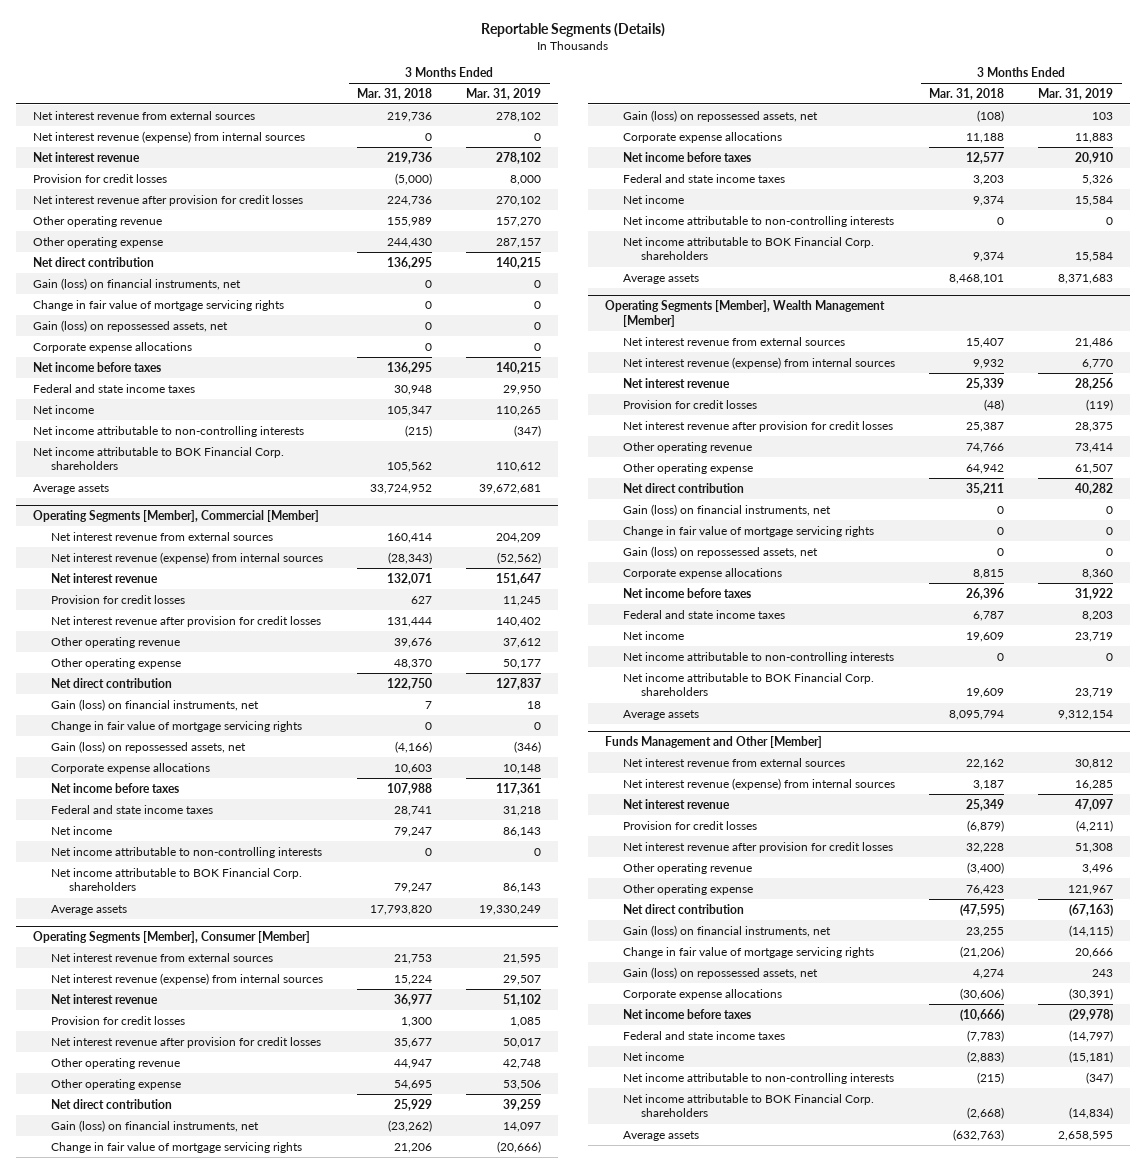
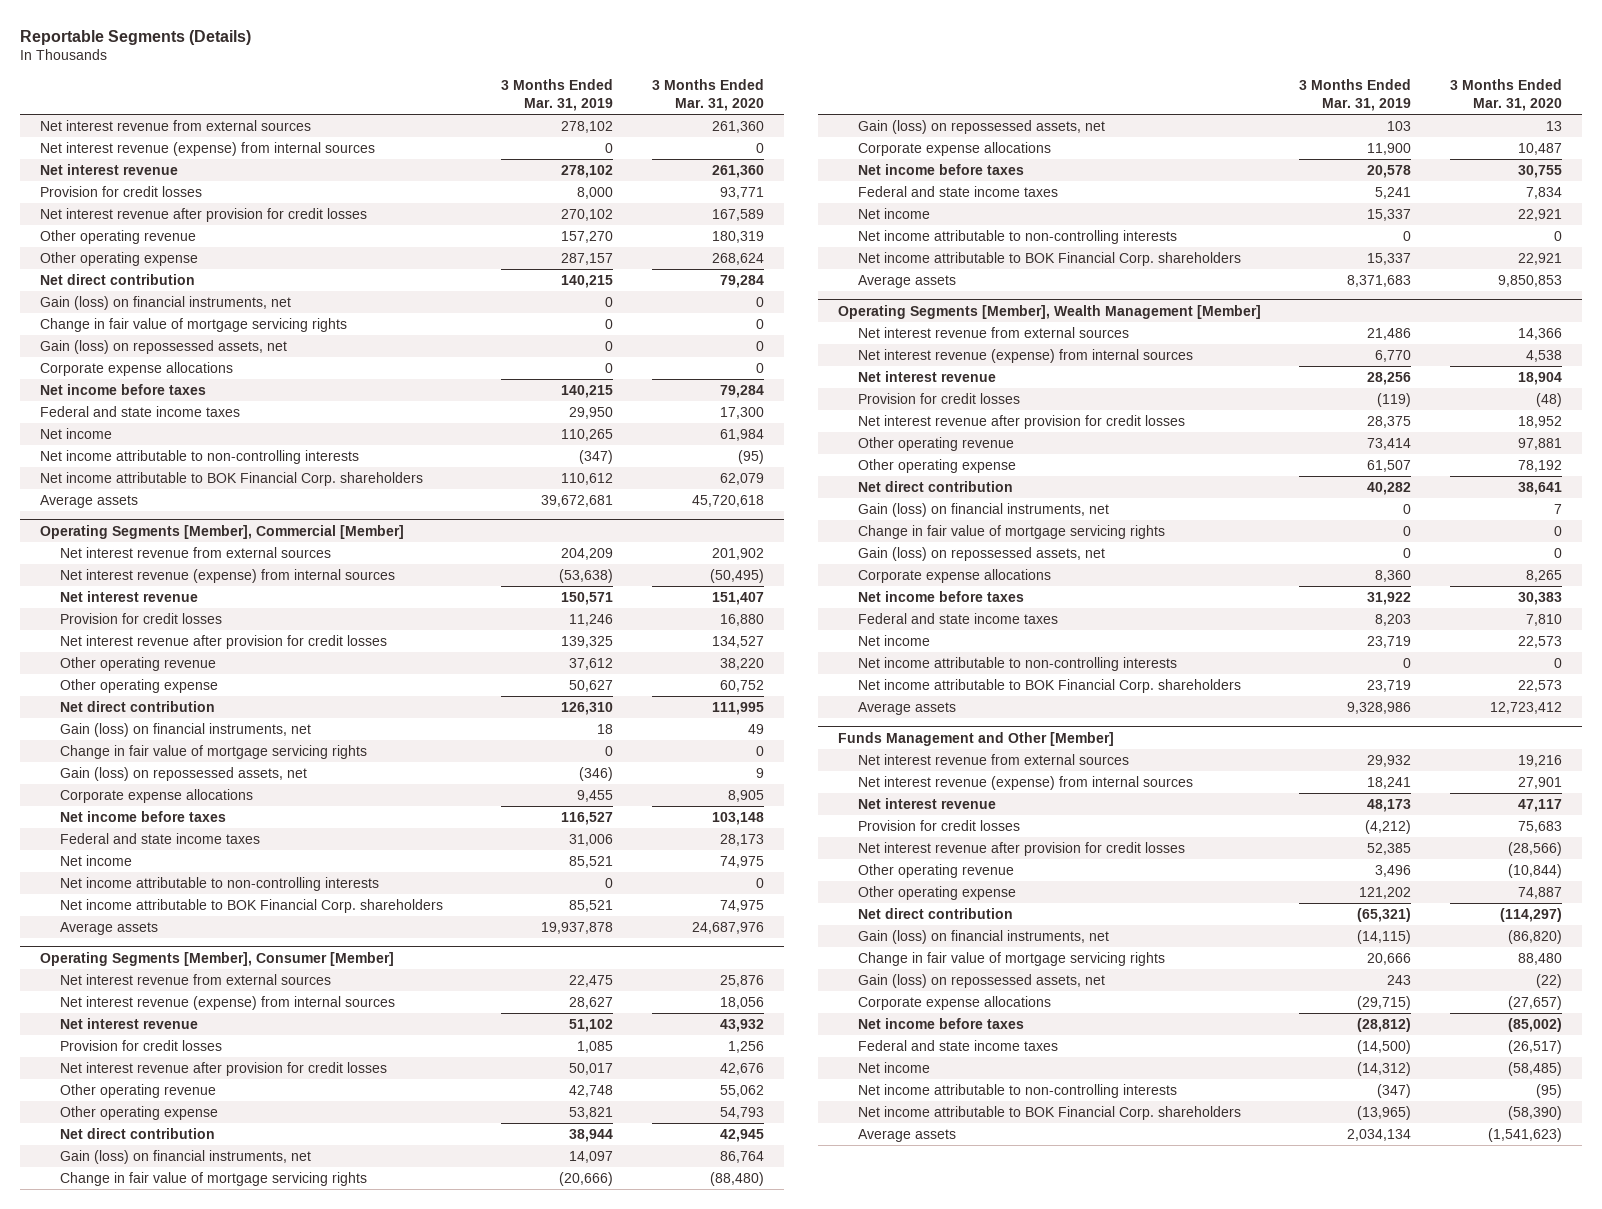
[357,87,433,100] Mar. 31, 2018 -> none
none -> [652,79,765,111] 3 Months Ended Mar. 31, 2020
[497,551,542,564] (52,562) -> [559,568,614,583] (53,638)
[496,572,542,585] 151,647 -> [561,591,614,605] 150,571
[503,595,542,606] 11,245 -> [569,613,614,626] 11,246
[496,616,542,627] 140,402 -> [561,635,614,648] 139,325
[503,658,542,669] 50,177 -> [569,679,614,692] 50,627
[496,677,542,690] 127,837 -> [561,701,614,715] 126,310
[503,763,542,774] 10,148 -> [577,789,614,802] 9,455
[496,782,542,795] 117,361 -> [561,811,614,825] 116,527
[503,805,542,816] 31,218 -> [569,833,614,846] 31,006
[503,826,542,837] 86,143 -> [569,855,614,868] 85,521
[503,883,542,894] 86,143 -> [569,899,614,912] 85,521
[479,904,542,915] 19,330,249 -> [541,921,614,934] 19,937,878
[503,953,542,964] 21,595 -> [569,974,614,987] 22,475
[503,974,542,985] 29,507 -> [569,996,614,1009] 28,627
[503,1079,542,1090] 53,506 -> [569,1106,614,1119] 53,821
[503,1098,542,1111] 39,259 -> [569,1128,614,1142] 38,944
[1075,132,1114,143] 11,883 -> [1367,142,1412,155] 11,900
[1075,151,1114,164] 20,910 -> [1367,164,1412,178] 20,578
[1082,174,1114,185] 5,326 -> [1375,186,1412,199] 5,241
[1075,195,1114,206] 15,584 -> [1367,208,1412,221] 15,337
[1075,252,1114,263] 15,584 -> [1367,252,1412,265] 15,337
[1058,709,1114,720] 9,312,154 -> [1347,701,1412,714] 9,328,986
[1075,758,1114,769] 30,812 -> [1367,754,1412,767] 29,932
[1075,779,1114,790] 16,285 -> [1367,776,1412,789] 18,241
[1075,798,1114,811] 47,097 -> [1367,798,1412,812] 48,173
[1076,819,1114,832] (4,211) -> [1365,819,1412,834] (4,212)
[1075,842,1114,853] 51,308 -> [1367,842,1412,855] 52,385
[1068,884,1114,895] 121,967 -> [1359,886,1412,899] 121,202
[1069,903,1114,916] (67,163) -> [1357,907,1412,922] (65,321)
[1069,987,1114,1000] (30,391) -> [1357,995,1412,1010] (29,715)
[1069,1008,1114,1021] (29,978) -> [1357,1017,1412,1032] (28,812)
[1069,1029,1114,1042] (14,797) -> [1357,1039,1412,1054] (14,500)
[1069,1050,1114,1063] (15,181) -> [1357,1061,1412,1076] (14,312)
[1069,1107,1114,1120] (14,834) -> [1357,1105,1412,1120] (13,965)
[1058,1130,1114,1141] 2,658,595 -> [1347,1128,1412,1141] 2,034,134

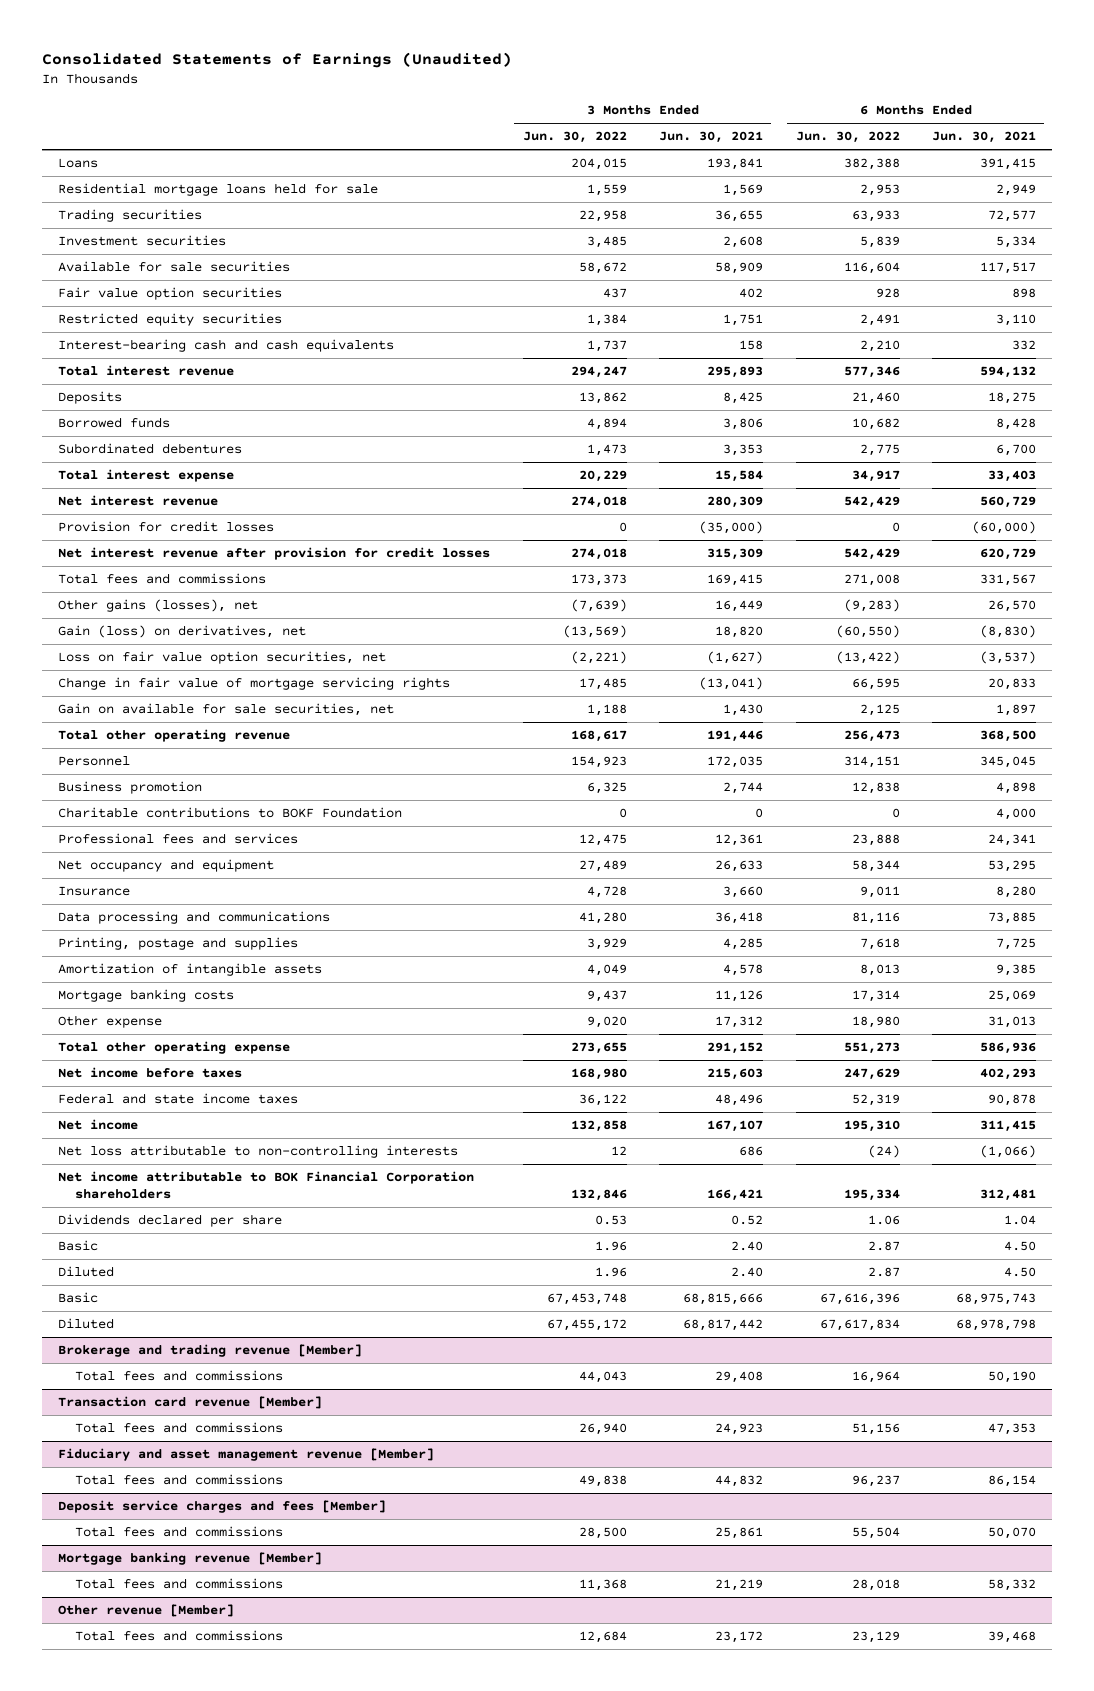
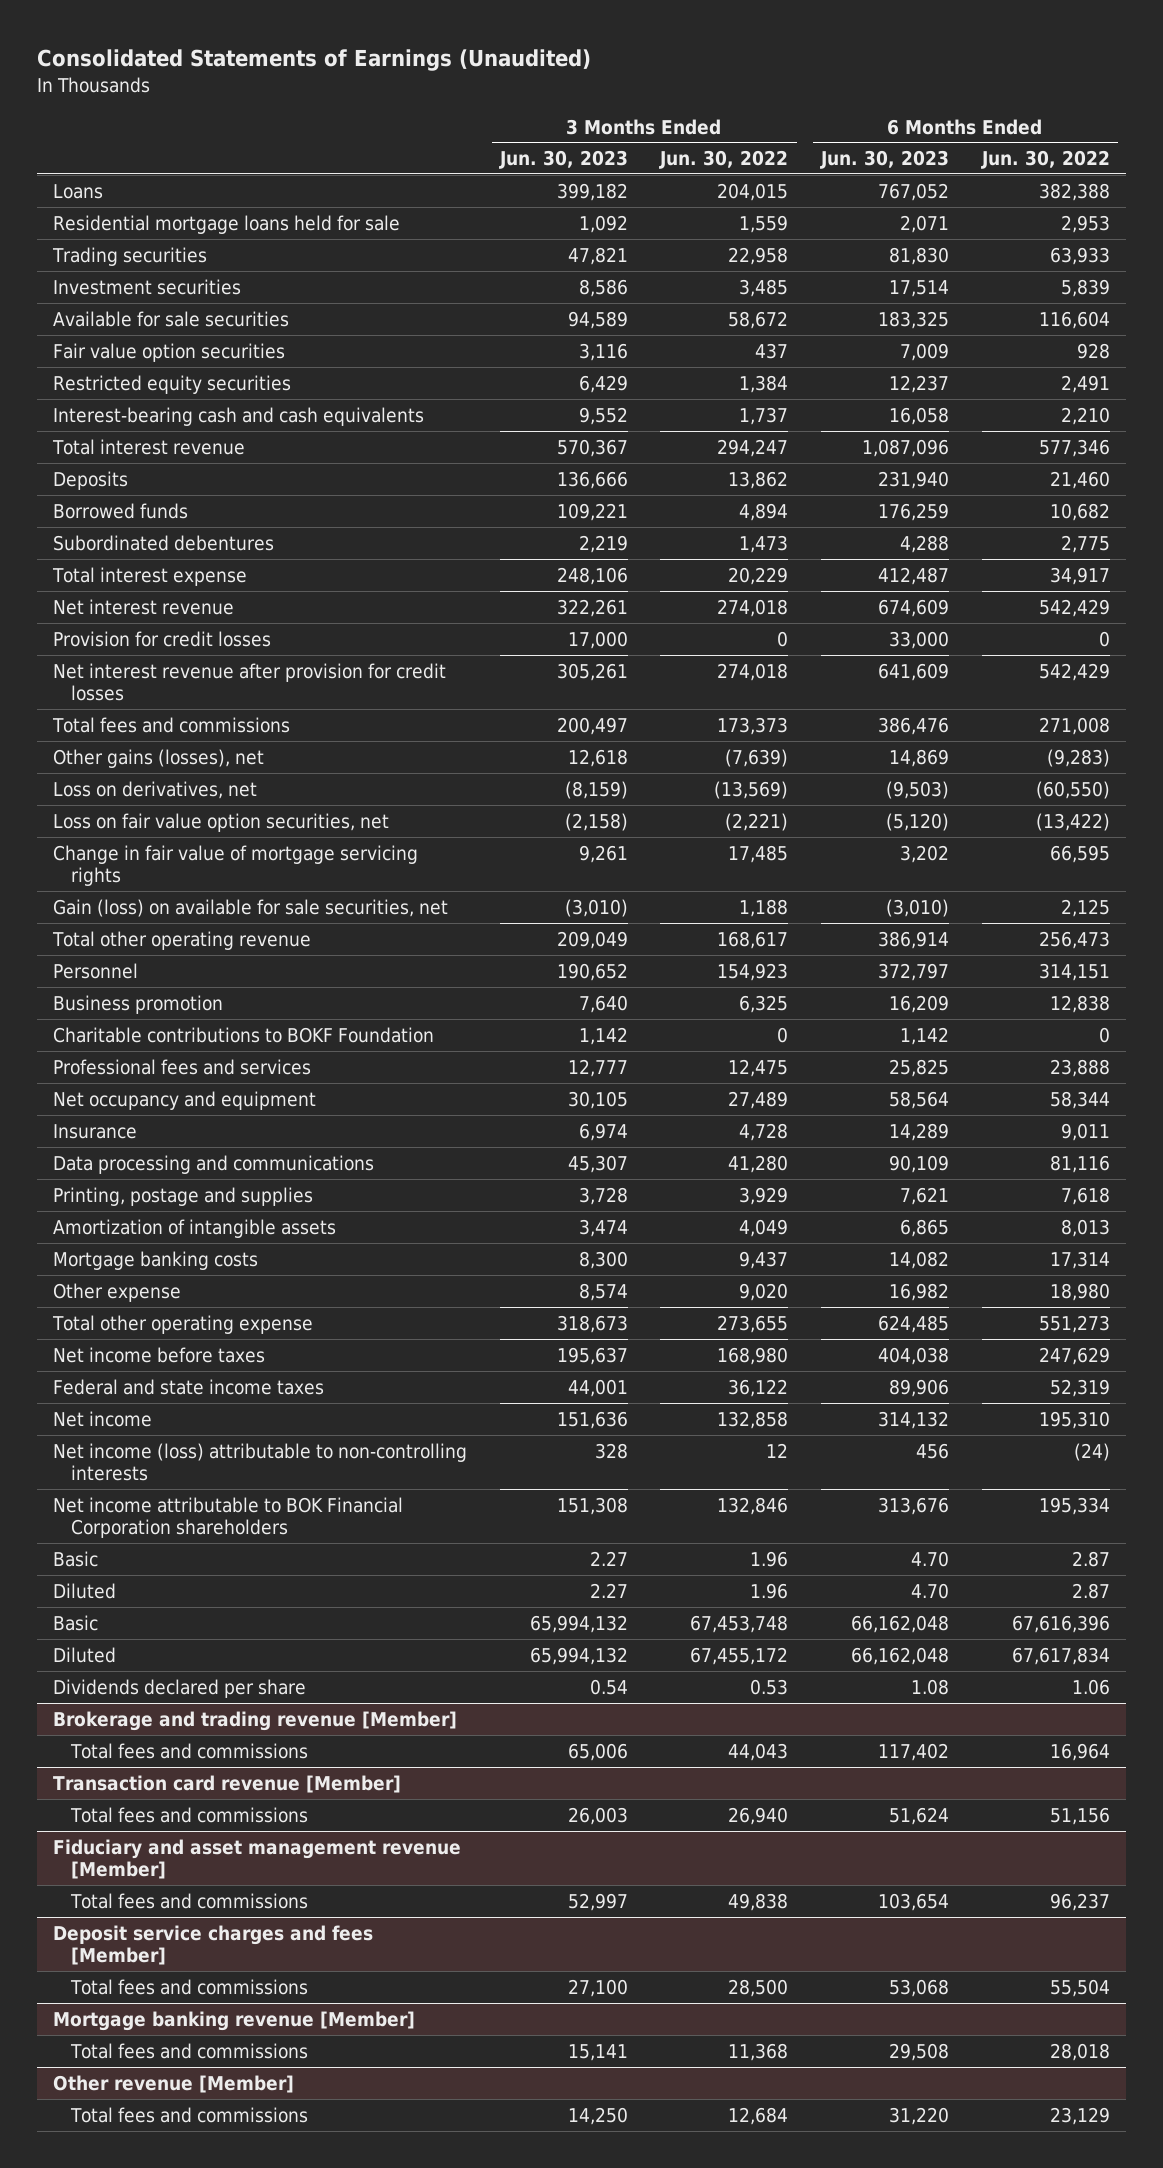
[659,131,764,144] Jun. 30, 2021 -> none
[931,131,1036,144] Jun. 30, 2021 -> none
none -> [498,150,628,170] Jun. 30, 2023
none -> [820,150,950,170] Jun. 30, 2023
[58,625,307,639] Gain (loss) on derivatives, net -> [53,780,258,799] Loss on derivatives, net
[58,703,395,717] Gain on available for sale securities, net -> [53,898,449,917] Gain (loss) on available for sale securities, net
[58,1145,459,1159] Net loss attributable to non-controlling interests -> [53,1442,468,1482] Net income (loss) attributable to non-controlling interests
[58,1214,283,1228] Dividends declared per share -> [53,1678,307,1698] Dividends declared per share

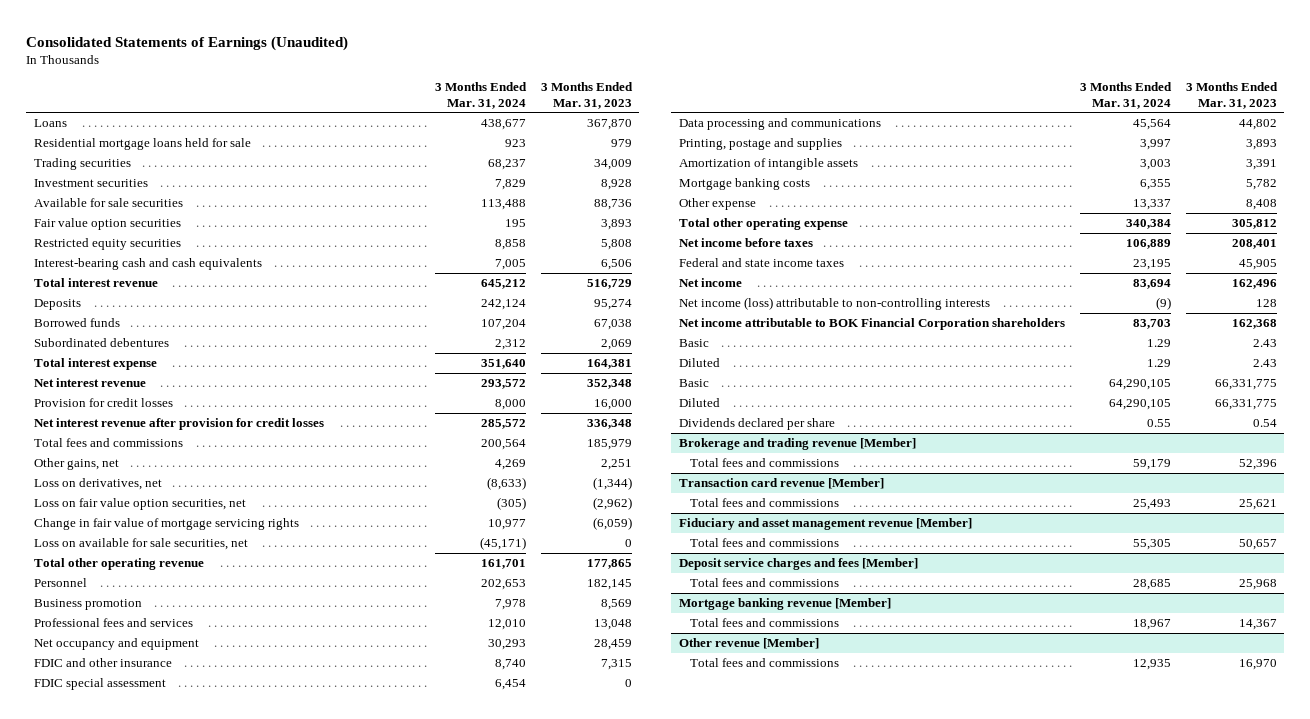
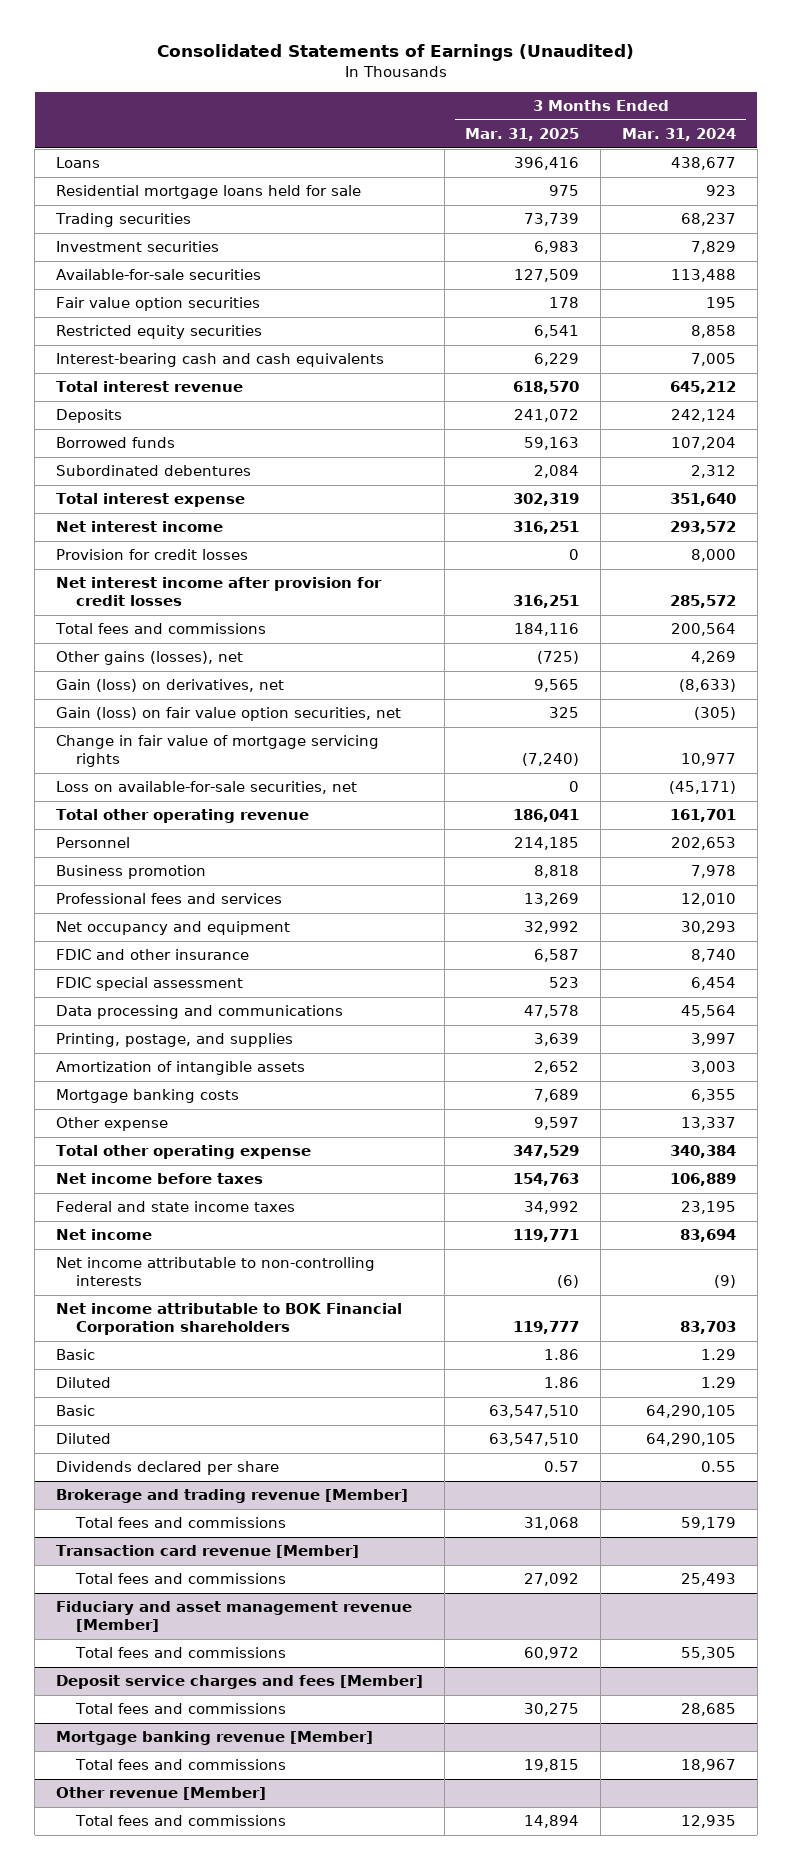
[540,82,633,109] 3 Months Ended Mar. 31, 2023 -> none
none -> [465,128,580,142] Mar. 31, 2025
[33,198,183,208] Available for sale securities -> [55,269,261,281] Available-for-sale securities
[33,378,146,388] Net interest revenue -> [55,521,223,533] Net interest income
[33,418,324,431] Net interest revenue after provision for credit losses -> [55,577,382,607] Net interest income after provision for credit losses
[33,458,119,471] Other gains, net -> [55,651,243,666] Other gains (losses), net
[33,478,162,491] Loss on derivatives, net -> [55,679,284,693] Gain (loss) on derivatives, net
[33,498,246,511] Loss on fair value option securities, net -> [55,707,401,722] Gain (loss) on fair value option securities, net
[33,538,248,551] Loss on available for sale securities, net -> [55,781,357,795] Loss on available-for-sale securities, net
[678,138,842,151] Printing, postage and supplies -> [55,1033,293,1048] Printing, postage, and supplies
[678,297,990,311] Net income (loss) attributable to non-controlling interests -> [55,1257,375,1287] Net income attributable to non-controlling interests

